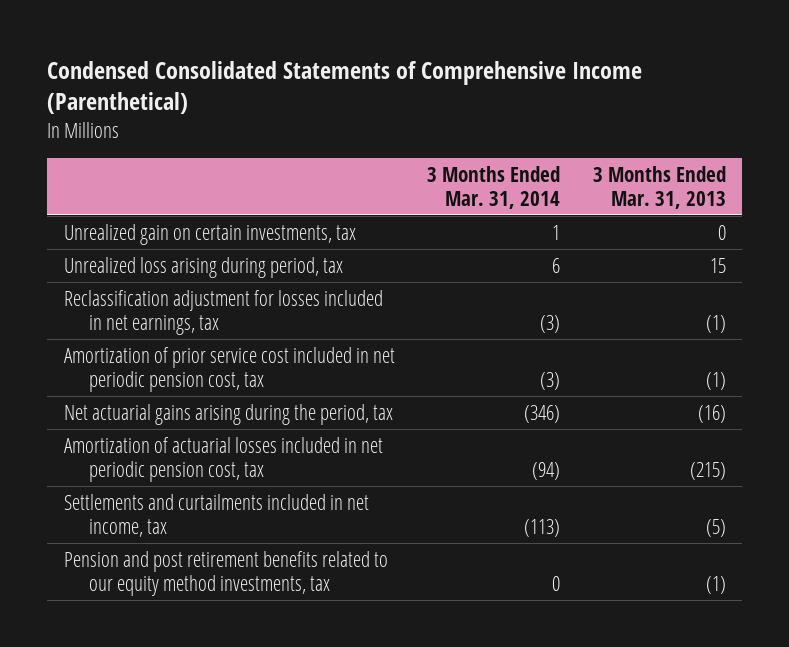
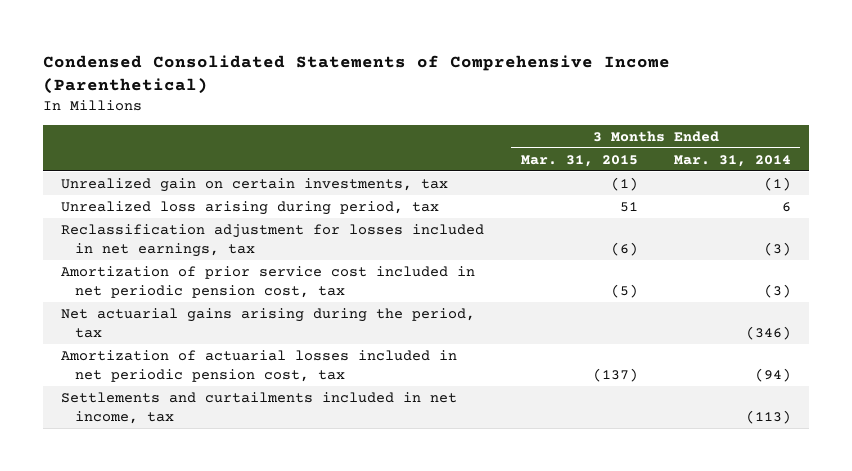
[592,165,726,209] 3 Months Ended Mar. 31, 2013 -> none
none -> [520,154,638,167] Mar. 31, 2015
[552,224,561,240] 1 -> [763,176,791,191] (1)
[63,550,388,596] Pension and post retirement benefits related to our equity method investments, tax -> none

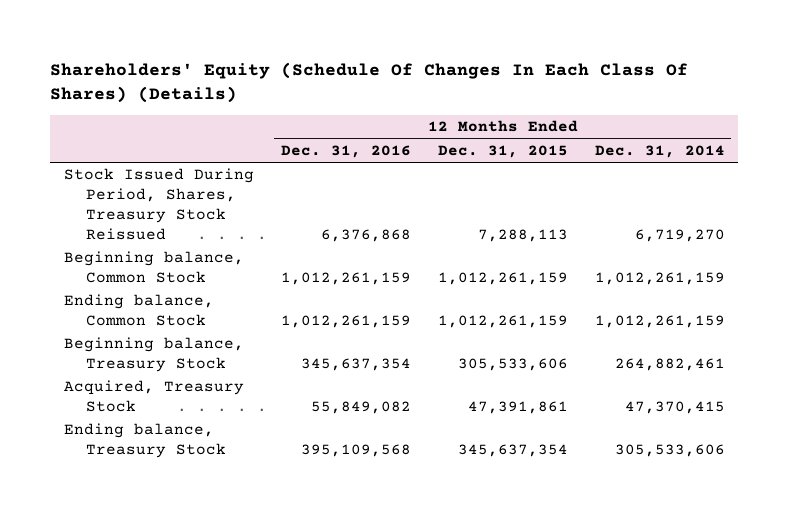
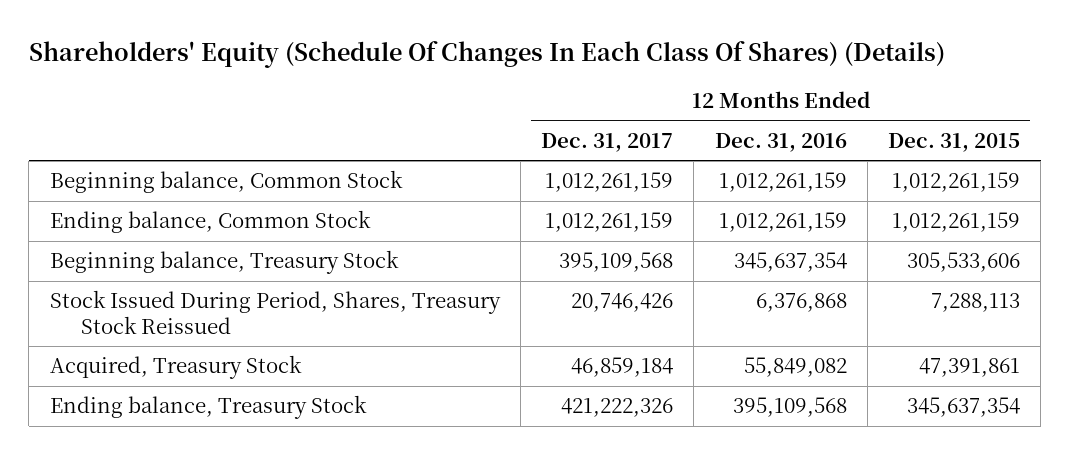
[594,145,725,159] Dec. 31, 2014 -> none
none -> [541,133,674,153] Dec. 31, 2017
[63,168,254,240] Stock Issued During Period, Shares, Treasury Stock Reissued -> [49,290,501,334] Stock Issued During Period, Shares, Treasury Stock Reissued

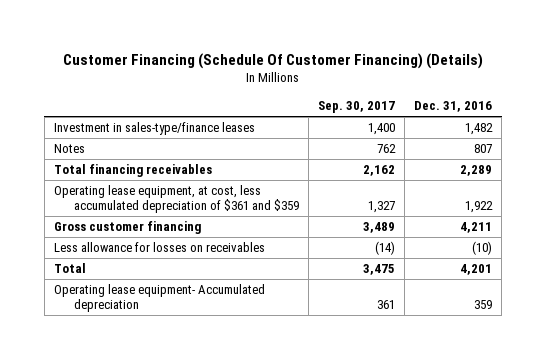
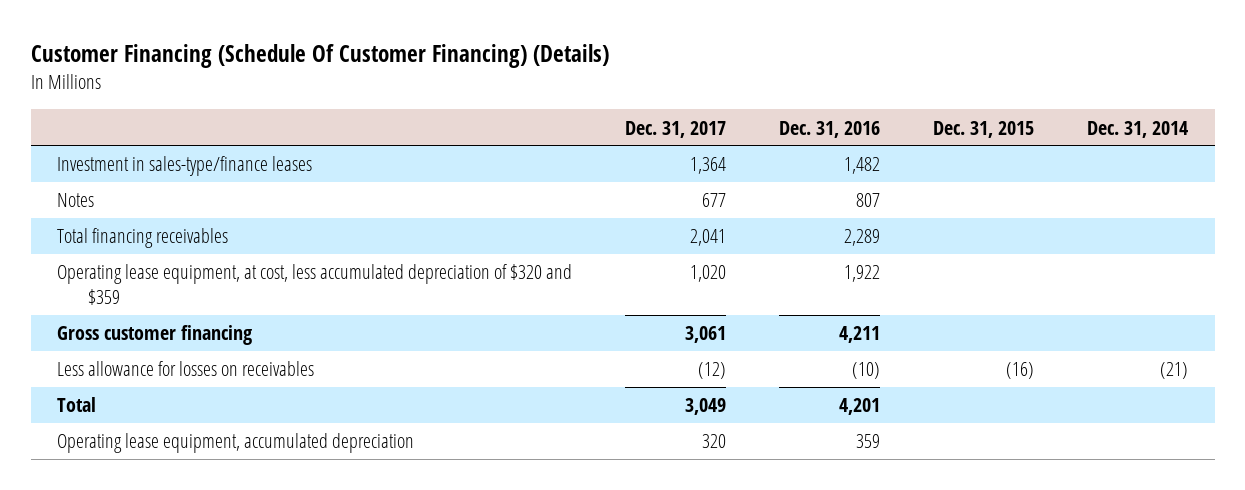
[318,101,396,114] Sep. 30, 2017 -> none
none -> [625,120,727,138] Dec. 31, 2017
none -> [933,120,1035,138] Dec. 31, 2015
none -> [1087,120,1189,138] Dec. 31, 2014
[53,185,299,214] Operating lease equipment, at cost, less accumulated depreciation of $361 and $359 -> [57,264,573,306] Operating lease equipment, at cost, less accumulated depreciation of $320 and $359
[53,284,265,313] Operating lease equipment- Accumulated depreciation -> [57,433,415,454] Operating lease equipment, accumulated depreciation

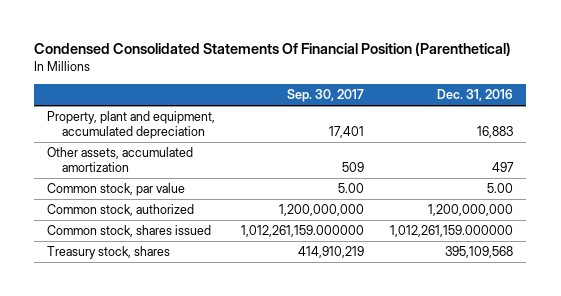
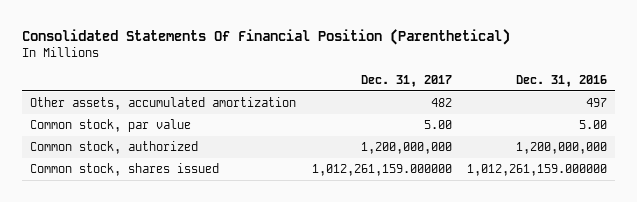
[34,42,512,57] Condensed Consolidated Statements Of Financial Position (Parenthetical) -> [22,28,511,45] Consolidated Statements Of Financial Position (Parenthetical)
[287,89,365,103] Sep. 30, 2017 -> none
none -> [360,74,452,87] Dec. 31, 2017
[47,111,216,140] Property, plant and equipment, accumulated depreciation -> none
[47,246,171,260] Treasury stock, shares -> none

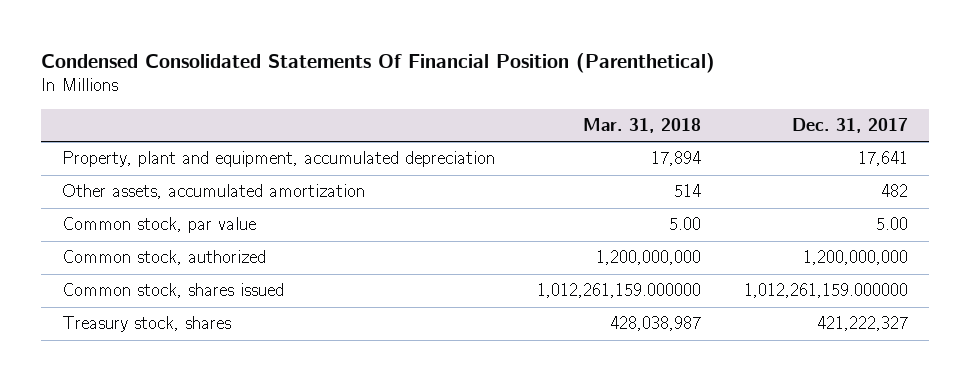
[22,28,511,45] Consolidated Statements Of Financial Position (Parenthetical) -> [40,52,715,73] Condensed Consolidated Statements Of Financial Position (Parenthetical)
[516,74,608,87] Dec. 31, 2016 -> none
none -> [583,118,702,134] Mar. 31, 2018
none -> [61,151,495,168] Property, plant and equipment, accumulated depreciation
none -> [61,316,231,333] Treasury stock, shares

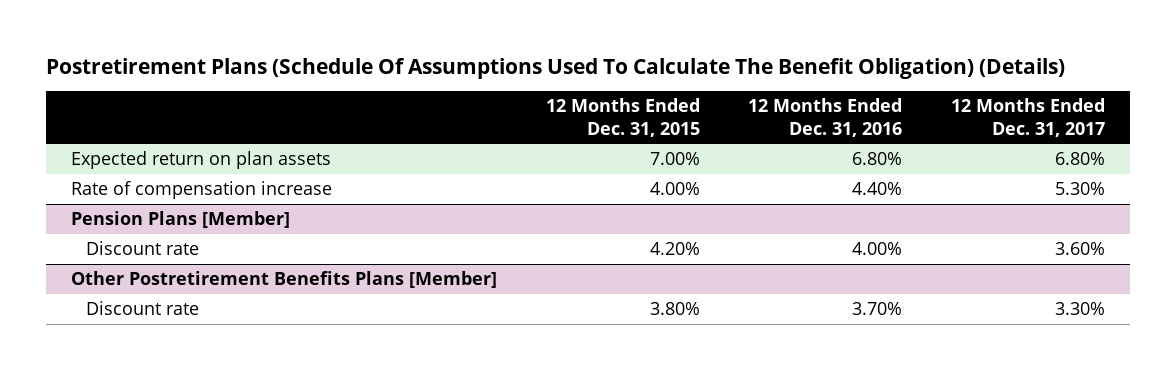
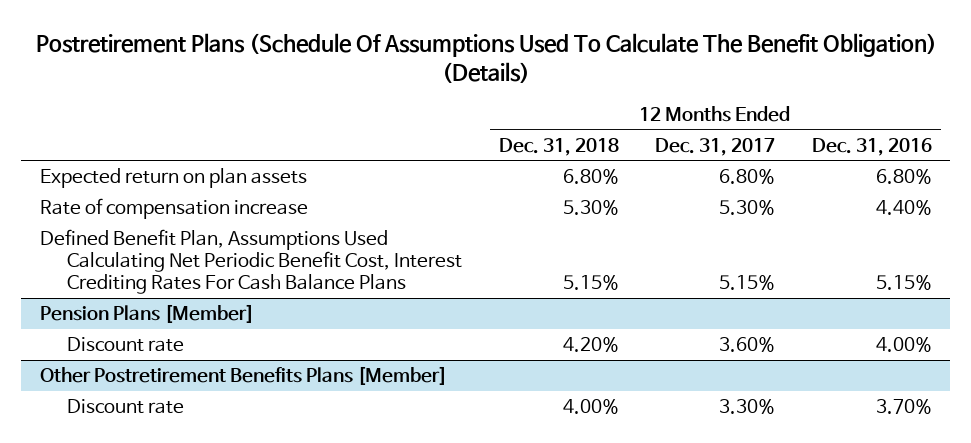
[545,98,700,137] 12 Months Ended Dec. 31, 2015 -> none
none -> [498,137,619,156] Dec. 31, 2018
none -> [39,229,463,295] Defined Benefit Plan, Assumptions Used Calculating Net Periodic Benefit Cost, Interest Crediting Rates For Cash Balance Plans

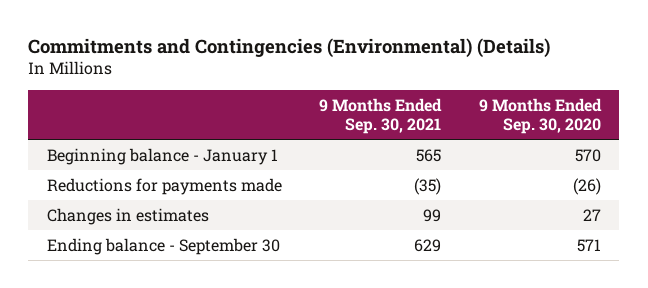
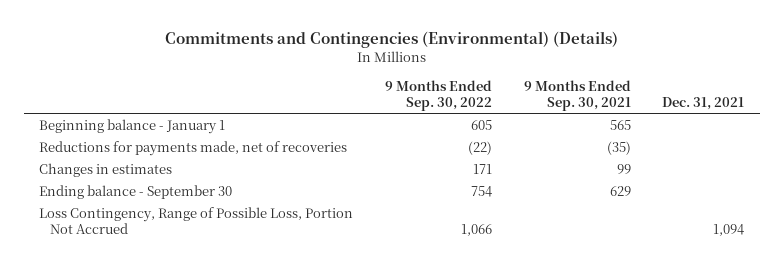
[478,97,602,134] 9 Months Ended Sep. 30, 2020 -> none
none -> [384,79,492,112] 9 Months Ended Sep. 30, 2022
none -> [662,97,745,111] Dec. 31, 2021
[46,177,282,195] Reductions for payments made -> [39,140,348,156] Reductions for payments made, net of recoveries
none -> [39,206,354,235] Loss Contingency, Range of Possible Loss, Portion Not Accrued

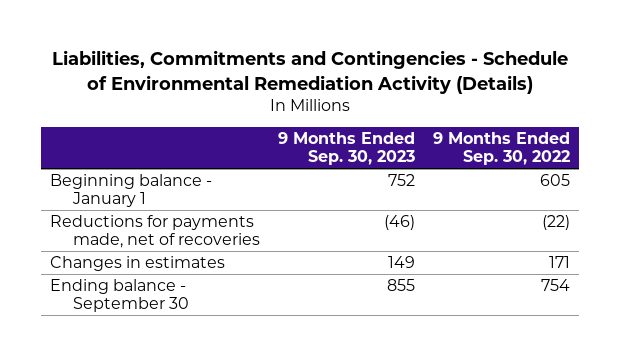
[164,30,618,48] Commitments and Contingencies (Environmental) (Details) -> [51,50,568,94] Liabilities, Commitments and Contingencies - Schedule of Environmental Remediation Activity (Details)
[523,79,631,112] 9 Months Ended Sep. 30, 2021 -> none
[662,97,745,111] Dec. 31, 2021 -> none
none -> [277,131,415,166] 9 Months Ended Sep. 30, 2023
[39,206,354,235] Loss Contingency, Range of Possible Loss, Portion Not Accrued -> none

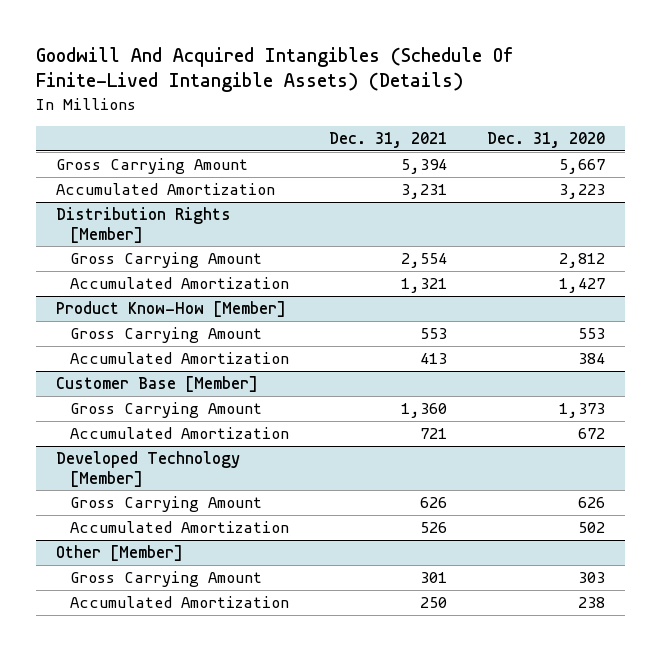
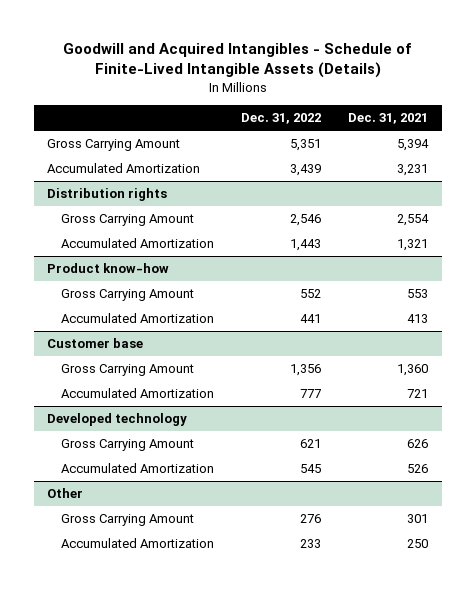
[35,46,514,93] Goodwill And Acquired Intangibles (Schedule Of Finite-Lived Intangible Assets) (Details) -> [62,43,412,79] Goodwill and Acquired Intangibles - Schedule of Finite-Lived Intangible Assets (Details)
[486,132,605,149] Dec. 31, 2020 -> none
none -> [241,113,322,125] Dec. 31, 2022
[56,207,232,243] Distribution Rights [Member] -> [47,188,168,202] Distribution rights
[56,301,287,318] Product Know-How [Member] -> [47,263,170,274] Product know-how
[56,376,259,393] Customer Base [Member] -> [47,338,144,349] Customer base
[56,451,241,487] Developed Technology [Member] -> [47,413,188,427] Developed technology
[56,545,184,562] Other [Member] -> [47,488,84,499] Other

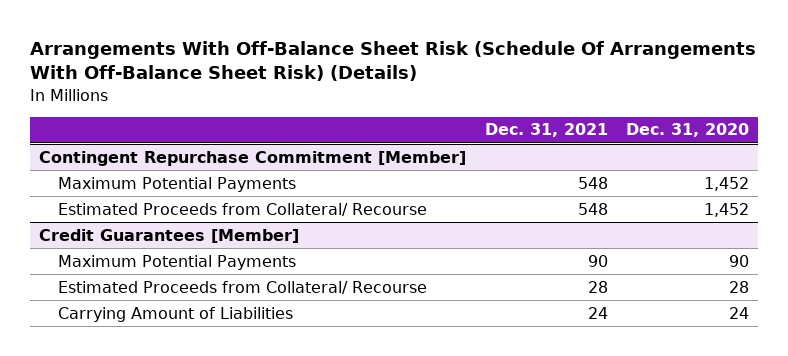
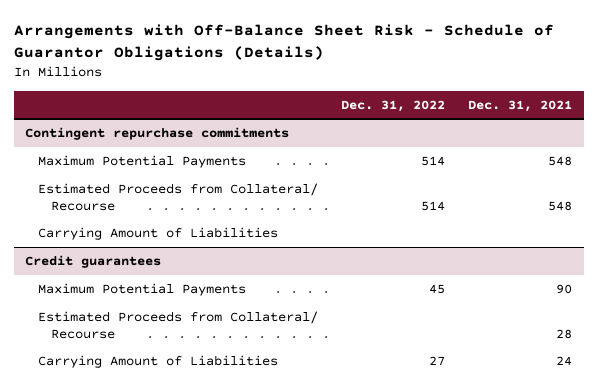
[30,40,757,82] Arrangements With Off-Balance Sheet Risk (Schedule Of Arrangements With Off-Balance Sheet Risk) (Details) -> [13,24,554,62] Arrangements with Off-Balance Sheet Risk - Schedule of Guarantor Obligations (Details)
[625,123,749,138] Dec. 31, 2020 -> none
none -> [341,99,446,112] Dec. 31, 2022
[39,150,467,166] Contingent Repurchase Commitment [Member] -> [25,127,290,141] Contingent repurchase commitments
none -> [37,227,278,241] Carrying Amount of Liabilities
[39,228,300,243] Credit Guarantees [Member] -> [25,255,162,269] Credit guarantees

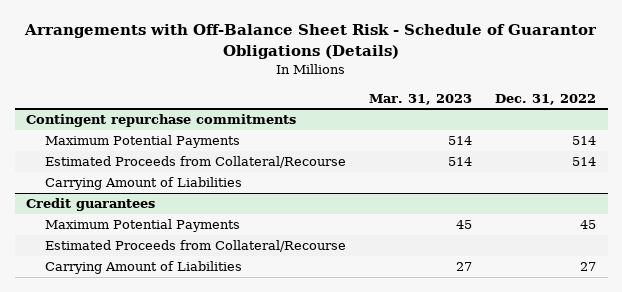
[468,99,573,112] Dec. 31, 2021 -> none
none -> [368,93,472,105] Mar. 31, 2023
[37,183,318,211] Estimated Proceeds from Collateral/ Recourse -> [44,156,346,169] Estimated Proceeds from Collateral/Recourse
[37,311,318,339] Estimated Proceeds from Collateral/ Recourse -> [44,240,346,253] Estimated Proceeds from Collateral/Recourse

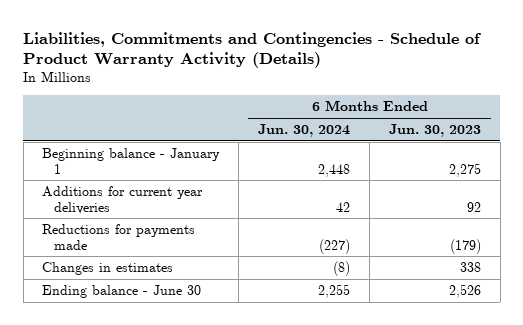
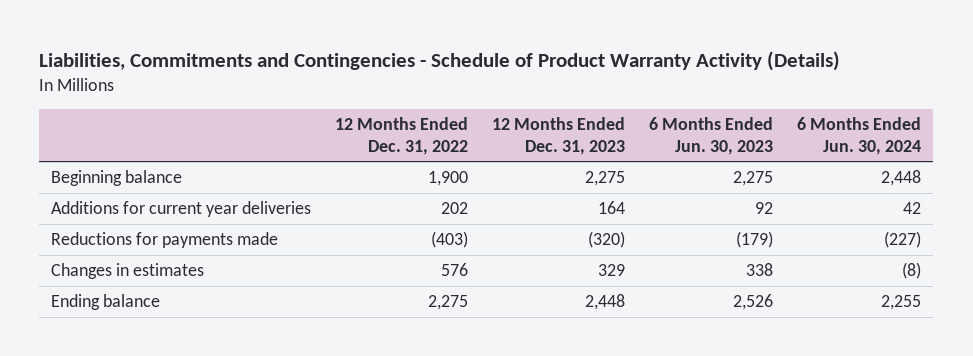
none -> [335,117,469,155] 12 Months Ended Dec. 31, 2022
none -> [492,117,626,155] 12 Months Ended Dec. 31, 2023
[42,147,221,174] Beginning balance - January 1 -> [51,170,183,187] Beginning balance
[42,284,202,298] Ending balance - June 30 -> [51,294,161,311] Ending balance

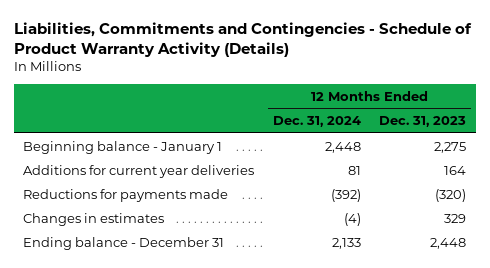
[335,117,469,155] 12 Months Ended Dec. 31, 2022 -> none
[649,117,774,155] 6 Months Ended Jun. 30, 2023 -> none
[797,117,922,155] 6 Months Ended Jun. 30, 2024 -> none
none -> [272,115,361,127] Dec. 31, 2024
[51,170,183,187] Beginning balance -> [23,140,223,154] Beginning balance - January 1
[51,294,161,311] Ending balance -> [23,236,225,250] Ending balance - December 31

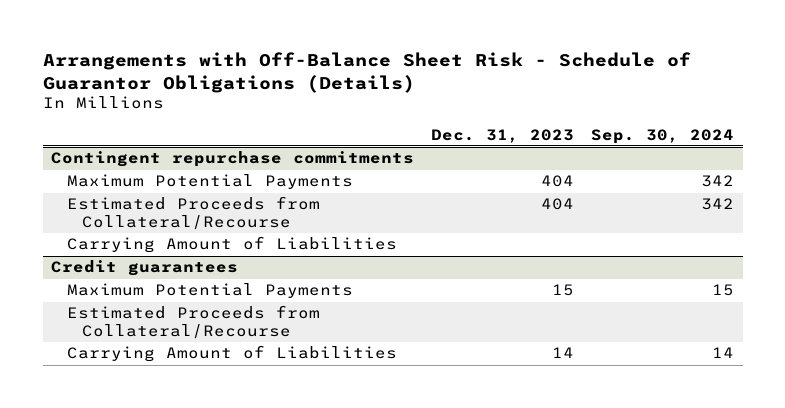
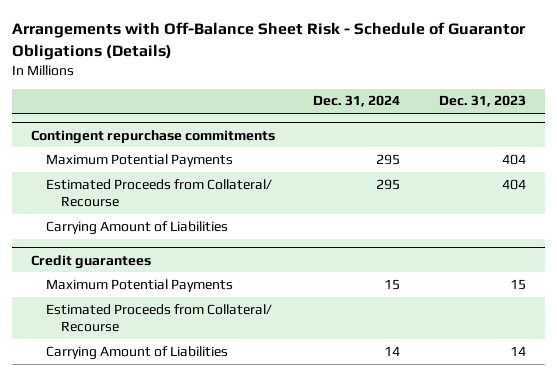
[591,128,735,144] Sep. 30, 2024 -> none
none -> [313,95,401,108] Dec. 31, 2024
[66,196,320,231] Estimated Proceeds from Collateral/Recourse -> [46,178,273,208] Estimated Proceeds from Collateral/ Recourse
[66,305,320,340] Estimated Proceeds from Collateral/Recourse -> [46,303,273,333] Estimated Proceeds from Collateral/ Recourse

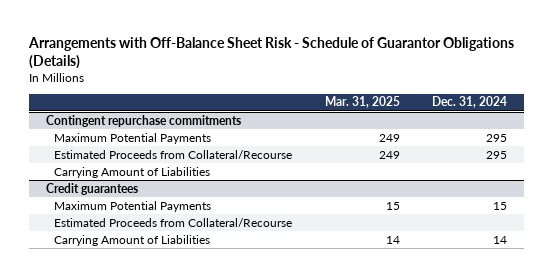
[438,95,526,108] Dec. 31, 2023 -> none
none -> [324,96,400,109] Mar. 31, 2025
[46,178,273,208] Estimated Proceeds from Collateral/ Recourse -> [54,149,293,159] Estimated Proceeds from Collateral/Recourse
[46,303,273,333] Estimated Proceeds from Collateral/ Recourse -> [54,217,293,227] Estimated Proceeds from Collateral/Recourse

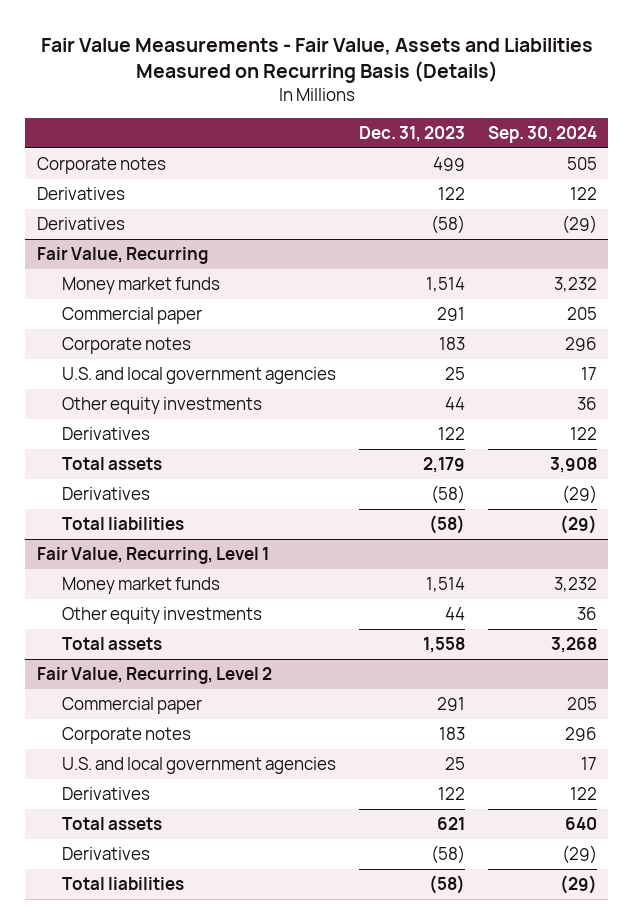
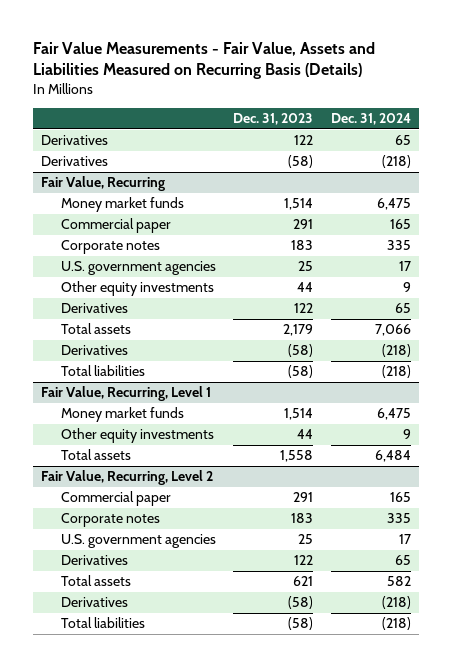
[487,125,597,143] Sep. 30, 2024 -> none
none -> [330,113,411,126] Dec. 31, 2024
[36,157,166,175] Corporate notes -> none
[61,367,336,385] U.S. and local government agencies -> [60,261,216,276] U.S. government agencies
[61,757,336,775] U.S. and local government agencies -> [60,534,216,549] U.S. government agencies

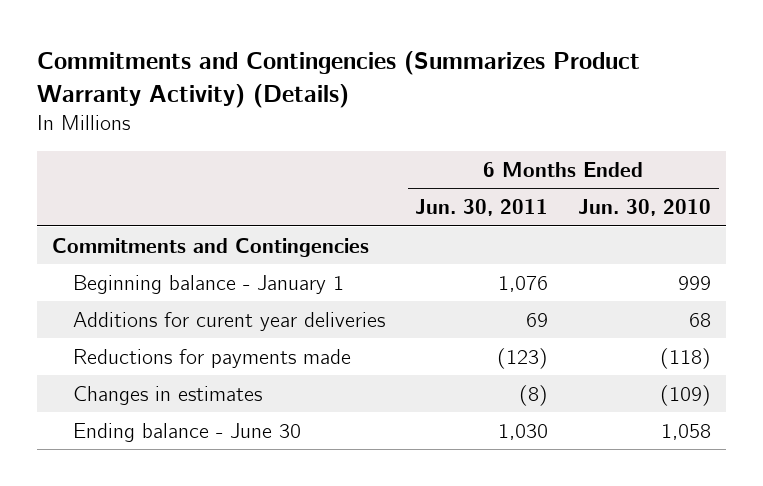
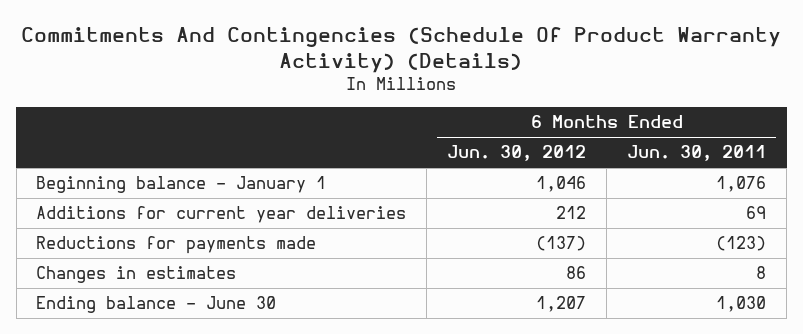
[36,51,640,108] Commitments and Contingencies (Summarizes Product Warranty Activity) (Details) -> [21,26,782,73] Commitments And Contingencies (Schedule Of Product Warranty Activity) (Details)
[578,199,712,217] Jun. 30, 2010 -> none
none -> [447,145,587,162] Jun. 30, 2012
[51,237,369,257] Commitments and Contingencies -> none
[72,311,385,331] Additions for curent year deliveries -> [36,206,407,224] Additions for current year deliveries
[519,384,549,406] (8) -> [756,266,767,280] 8

